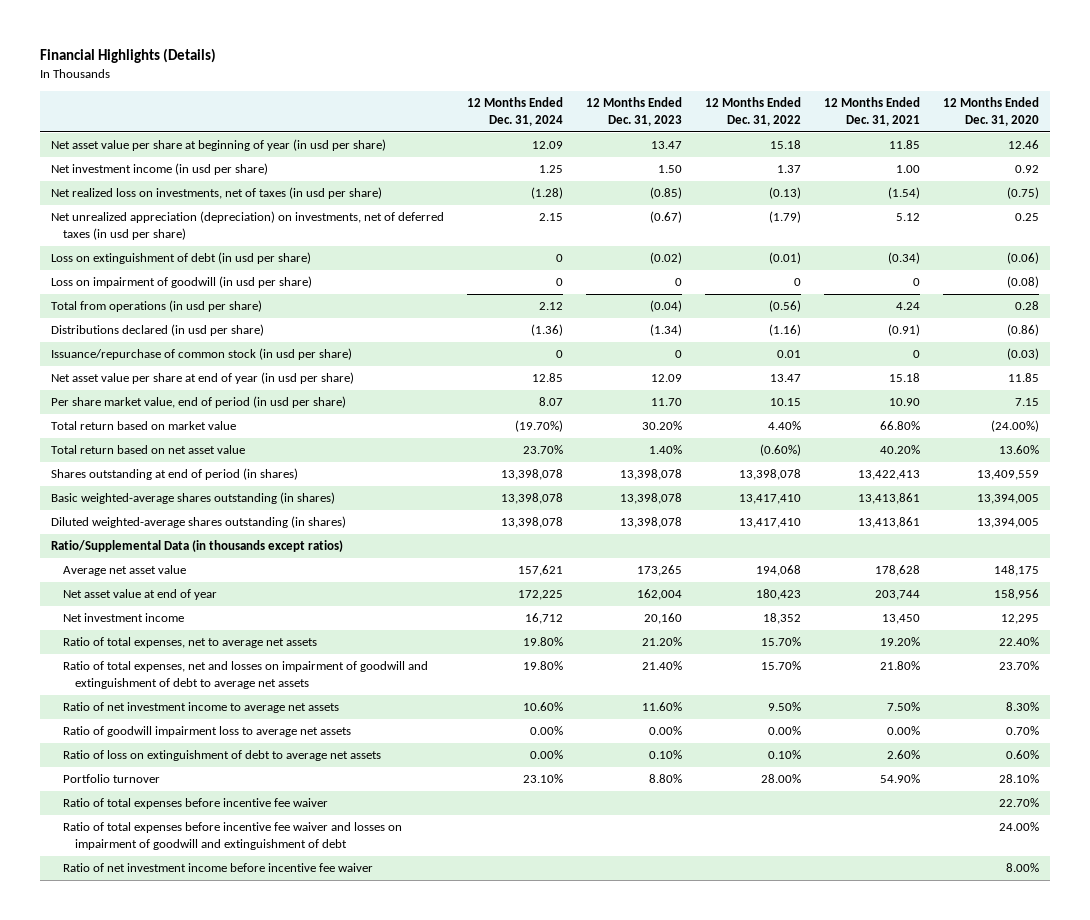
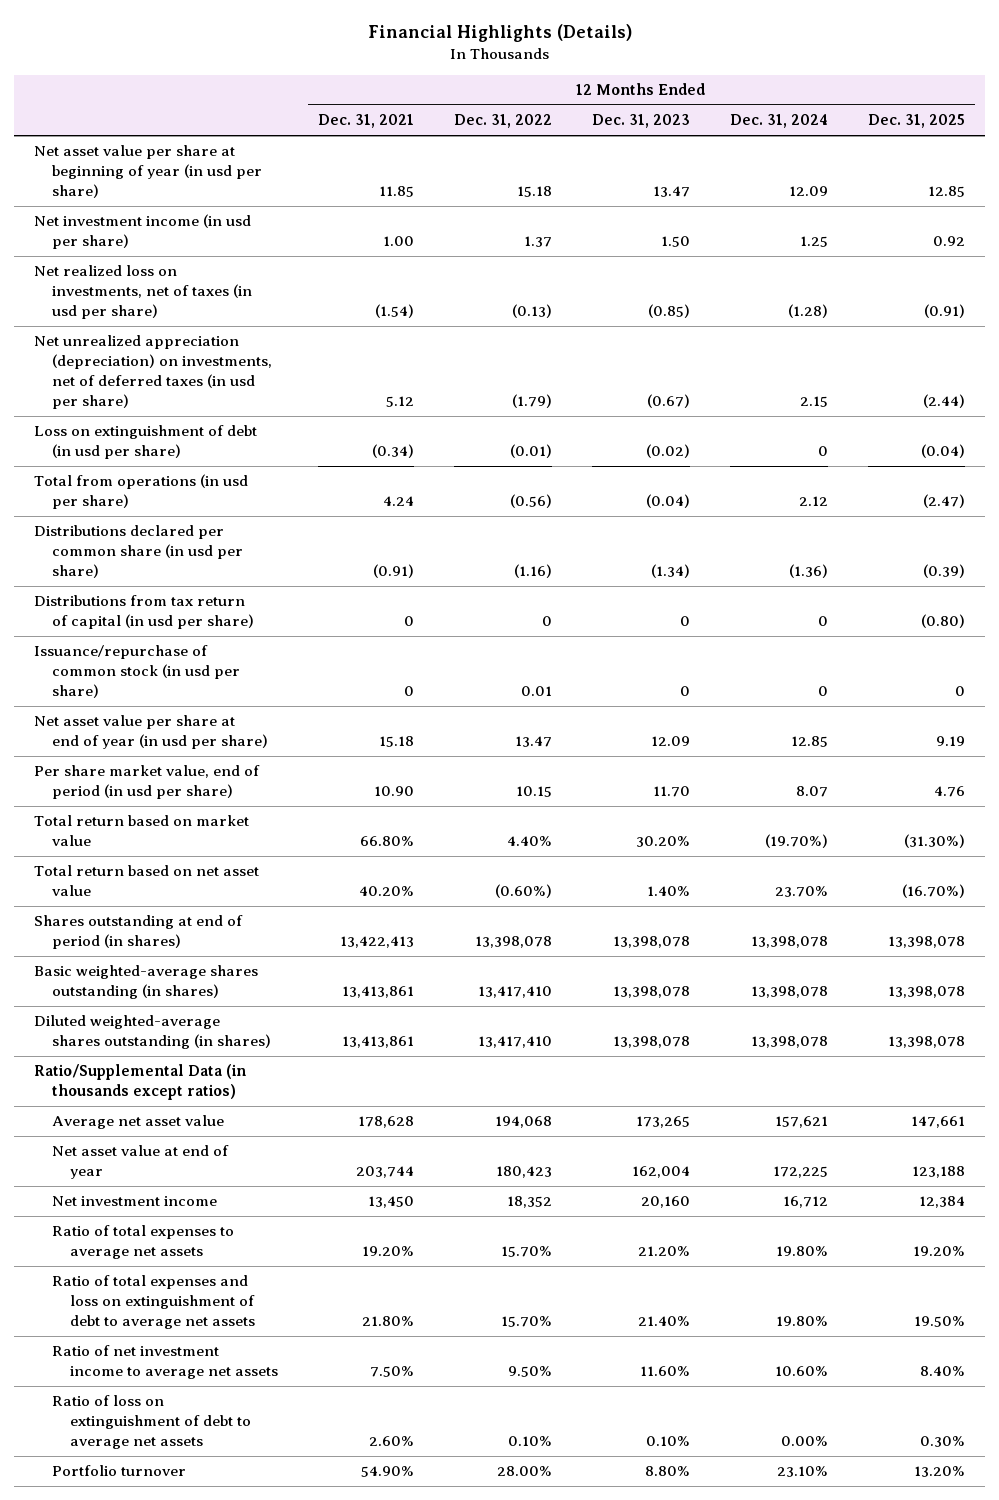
[942,97,1039,126] 12 Months Ended Dec. 31, 2020 -> none
none -> [867,114,965,129] Dec. 31, 2025
[51,276,313,289] Loss on impairment of goodwill (in usd per share) -> none
[51,324,265,337] Distributions declared (in usd per share) -> [34,525,244,579] Distributions declared per common share (in usd per share)
none -> [34,595,255,630] Distributions from tax return of capital (in usd per share)
[63,637,318,649] Ratio of total expenses, net to average net assets -> [52,1225,235,1260] Ratio of total expenses to average net assets
[63,661,429,689] Ratio of total expenses, net and losses on impairment of goodwill and extinguishment of debt to average net assets -> [52,1275,255,1330] Ratio of total expenses and loss on extinguishment of debt to average net assets
[63,726,352,738] Ratio of goodwill impairment loss to average net assets -> none
[63,798,329,810] Ratio of total expenses before incentive fee waiver -> none
[63,822,403,850] Ratio of total expenses before incentive fee waiver and losses on impairment of goodwill and extinguishment of debt -> none
[63,863,374,873] Ratio of net investment income before incentive fee waiver -> none

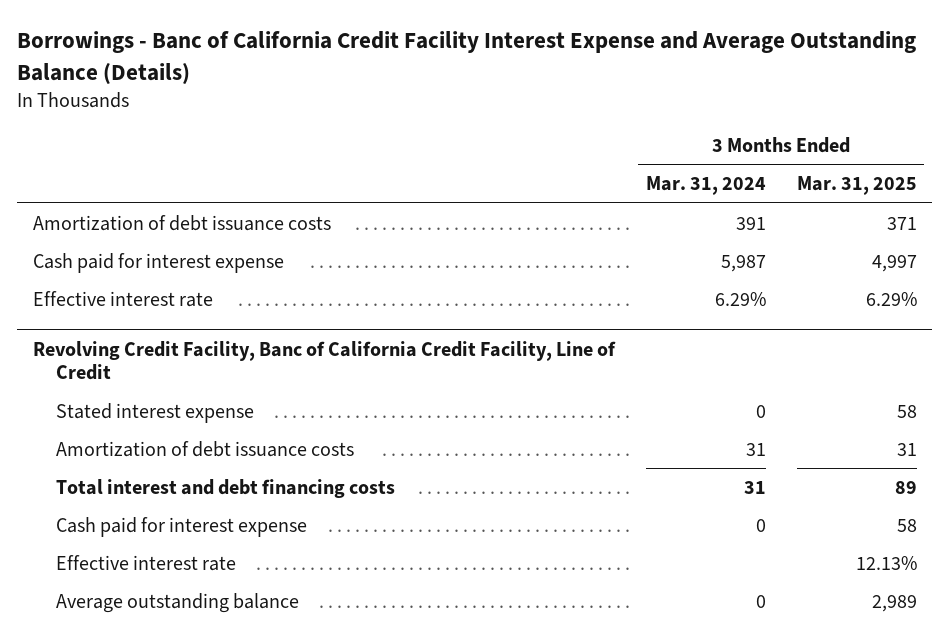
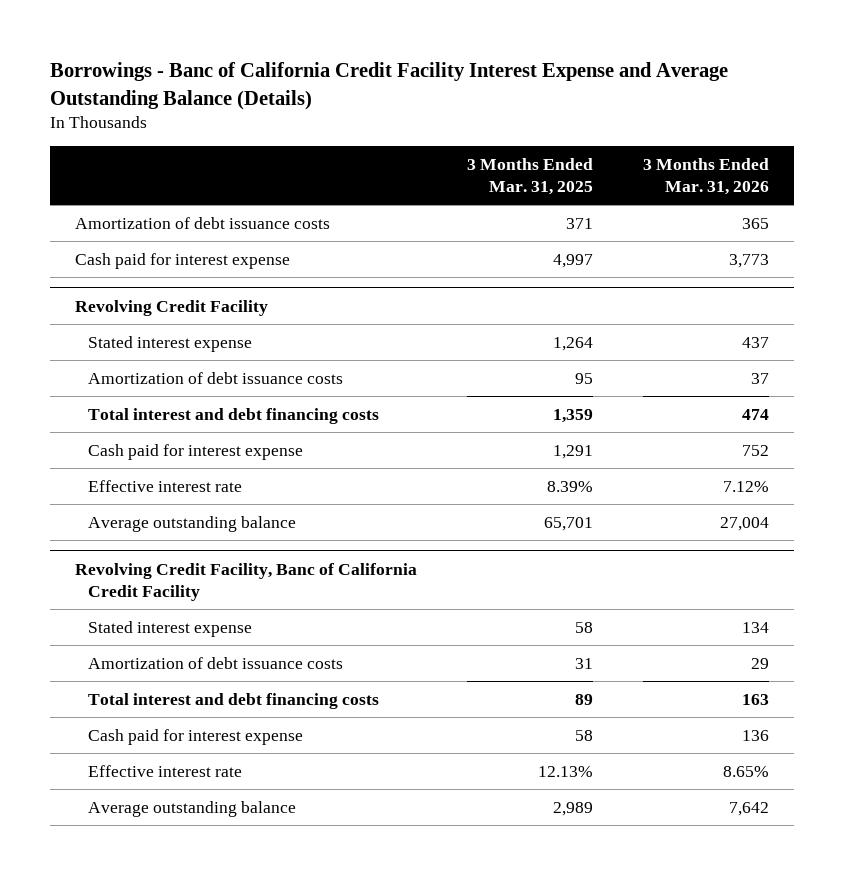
[645,176,766,196] Mar. 31, 2024 -> none
none -> [642,157,769,195] 3 Months Ended Mar. 31, 2026
none -> [74,299,268,316] Revolving Credit Facility
none -> [88,335,253,352] Stated interest expense
none -> [88,371,344,384] Amortization of debt issuance costs
none -> [88,407,380,424] Total interest and debt financing costs
none -> [88,443,304,460] Cash paid for interest expense
[865,291,917,306] 6.29% -> [546,480,593,492] 8.39%
none -> [88,515,297,532] Average outstanding balance
[32,340,616,381] Revolving Credit Facility, Banc of California Credit Facility, Line of Credit -> [74,562,417,601] Revolving Credit Facility, Banc of California Credit Facility

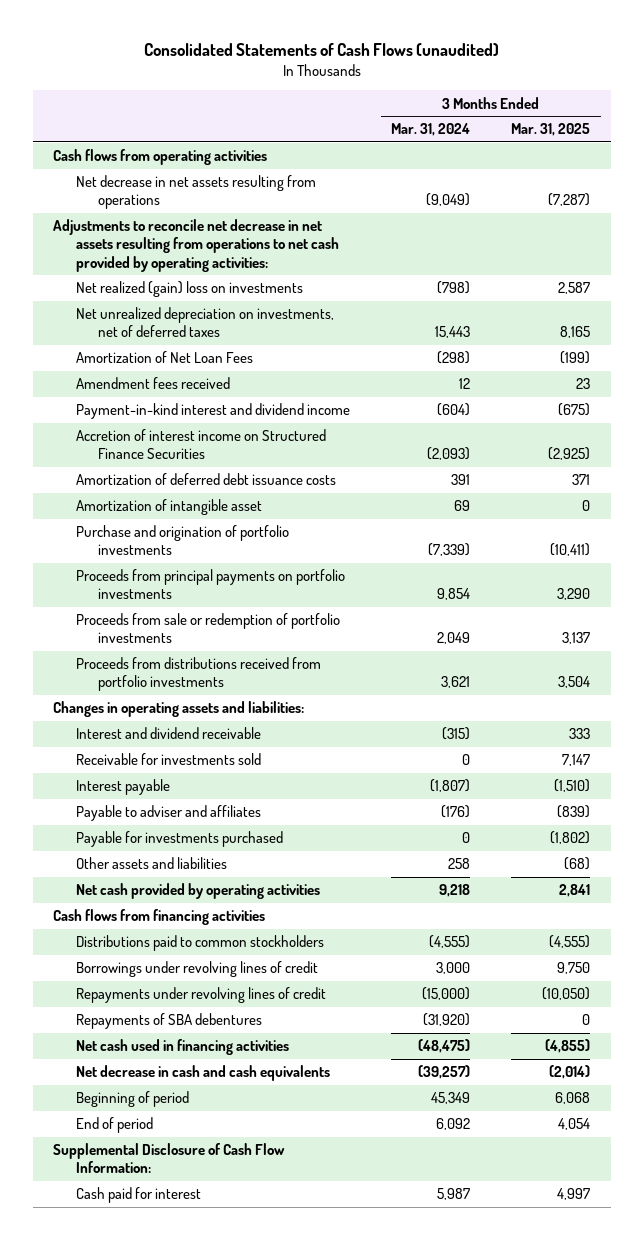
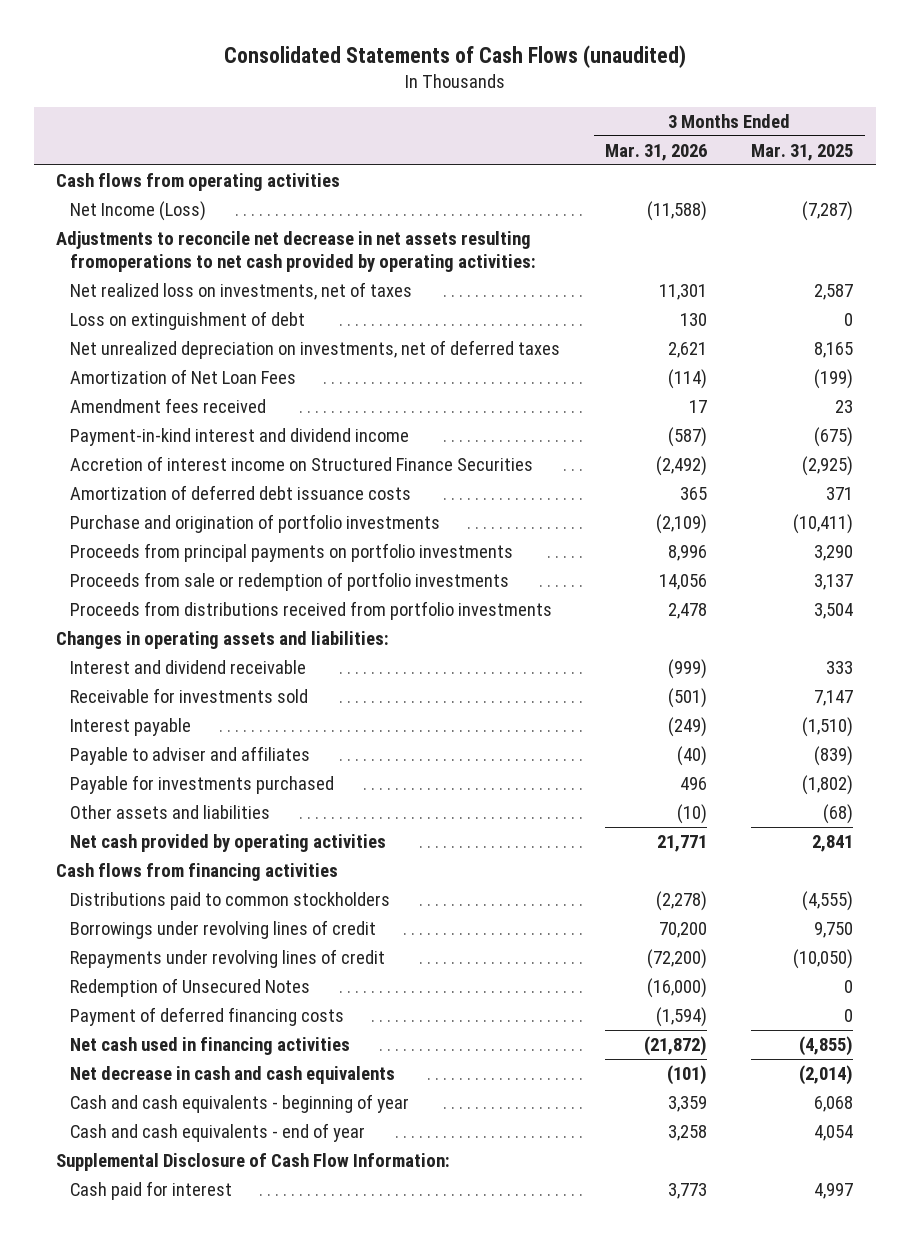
[391,123,471,137] Mar. 31, 2024 -> none
none -> [604,143,707,161] Mar. 31, 2026
[75,175,316,210] Net decrease in net assets resulting from operations -> [70,201,207,222] Net Income (Loss)
[53,219,339,272] Adjustments to reconcile net decrease in net assets resulting from operations to net cash provided by operating activities: -> [55,231,537,272] Adjustments to reconcile net decrease in net assets resulting fromoperations to net cash provided by operating activities:
[75,281,303,298] Net realized (gain) loss on investments -> [70,282,413,301] Net realized loss on investments, net of taxes
none -> [70,311,306,331] Loss on extinguishment of debt
[75,499,262,516] Amortization of intangible asset -> none
[75,1013,262,1030] Repayments of SBA debentures -> none
none -> [70,978,311,998] Redemption of Unsecured Notes
none -> [70,1007,345,1027] Payment of deferred financing costs
[75,1091,189,1108] Beginning of period -> [70,1094,410,1114] Cash and cash equivalents - beginning of year
[75,1117,153,1134] End of period -> [70,1123,366,1143] Cash and cash equivalents - end of year

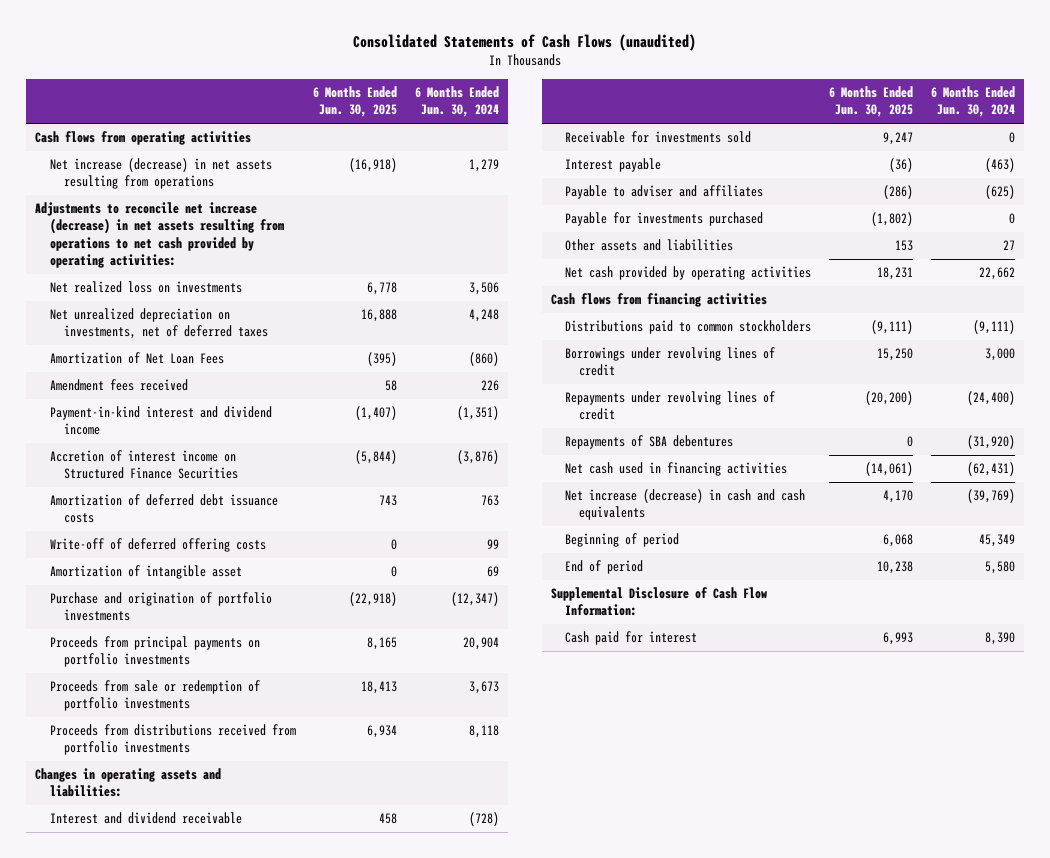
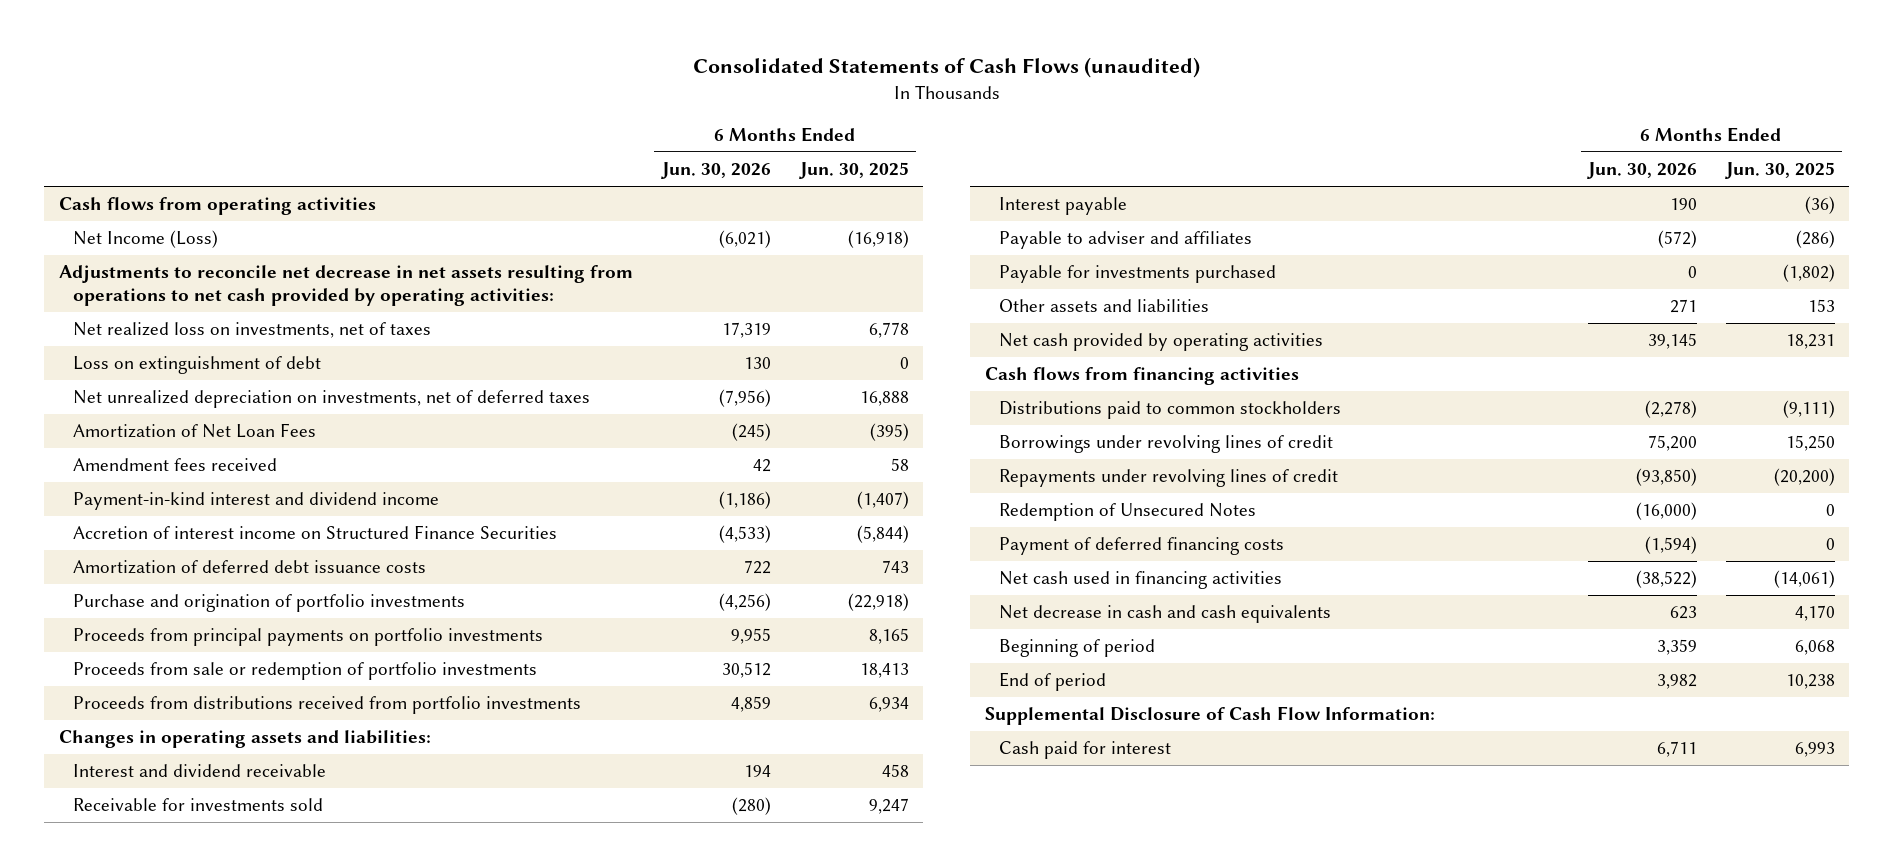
[415,86,500,118] 6 Months Ended Jun. 30, 2024 -> none
none -> [660,162,771,180] Jun. 30, 2026
[49,158,272,190] Net increase (decrease) in net assets resulting from operations -> [72,230,218,249] Net Income (Loss)
[35,202,284,268] Adjustments to reconcile net increase (decrease) in net assets resulting from operations to net cash provided by operating activities: -> [58,265,633,307] Adjustments to reconcile net decrease in net assets resulting from operations to net cash provided by operating activities:
[49,281,242,294] Net realized loss on investments -> [72,322,431,339] Net realized loss on investments, net of taxes
none -> [72,356,321,375] Loss on extinguishment of debt
[49,538,266,553] Write-off of deferred offering costs -> none
[49,565,242,580] Amortization of intangible asset -> none
[565,435,734,450] Repayments of SBA debentures -> none
none -> [998,503,1256,522] Redemption of Unsecured Notes
none -> [998,537,1284,556] Payment of deferred financing costs
[565,489,806,521] Net increase (decrease) in cash and cash equivalents -> [998,605,1331,624] Net decrease in cash and cash equivalents

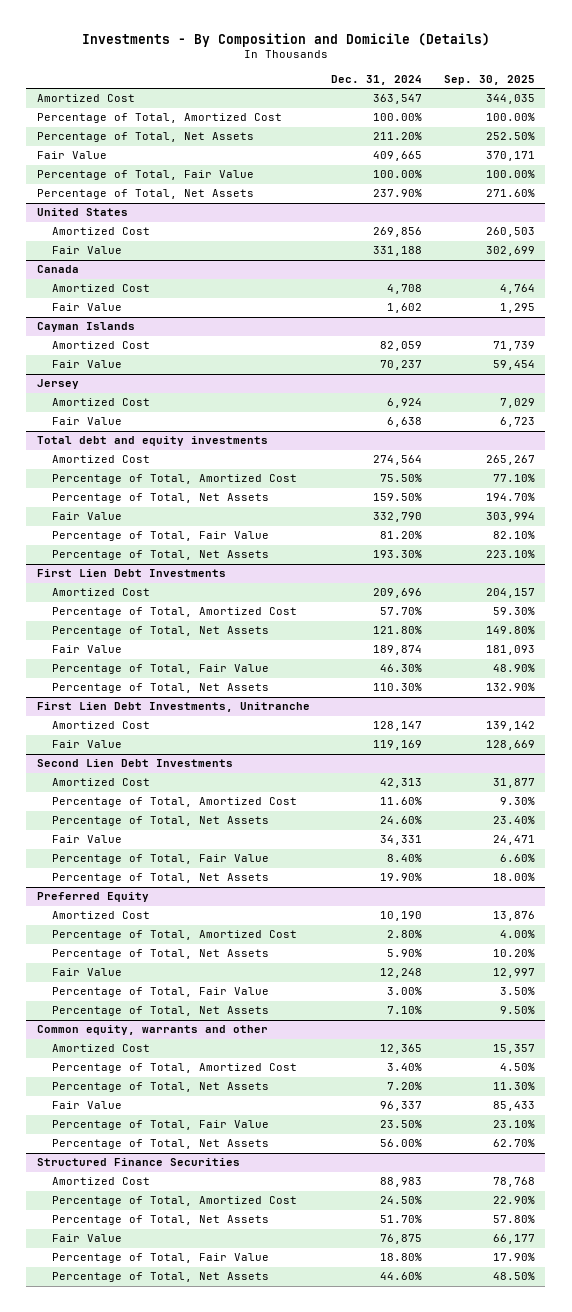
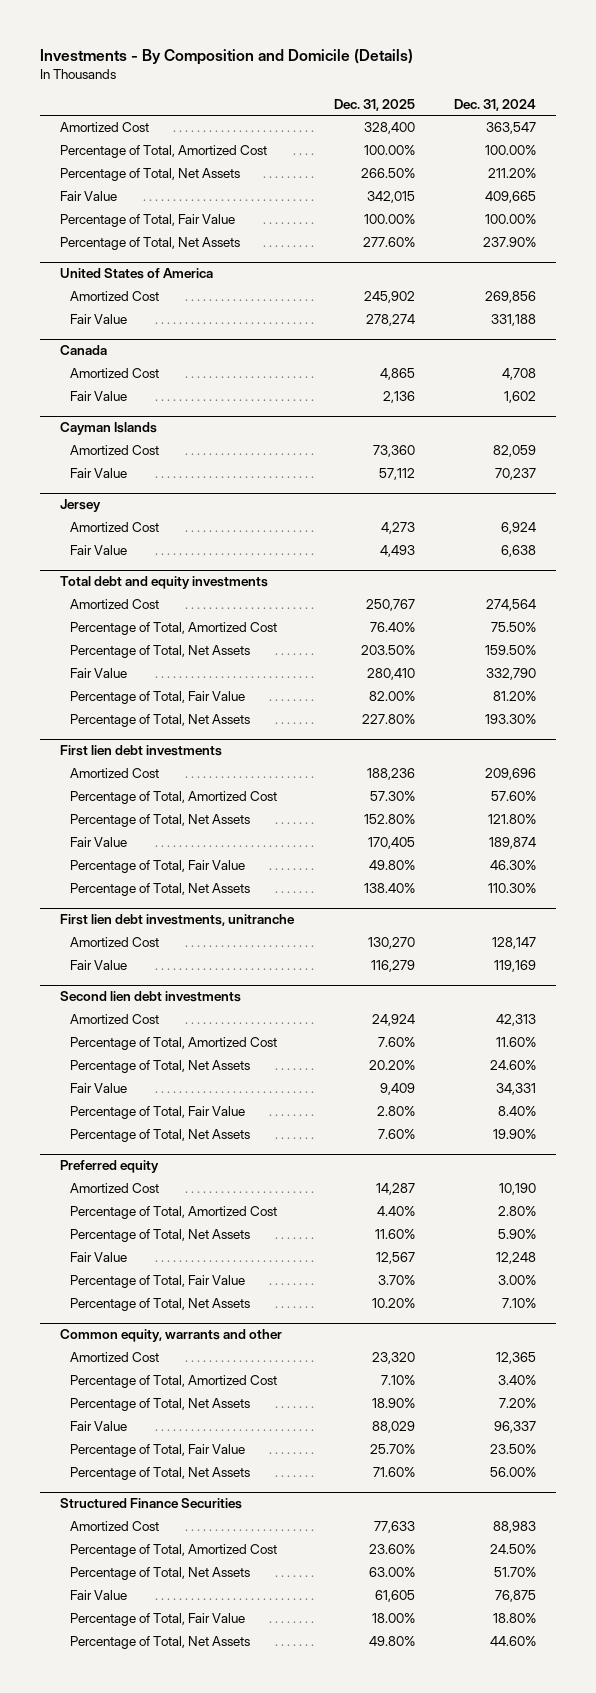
[443,75,535,86] Sep. 30, 2025 -> none
none -> [333,98,415,111] Dec. 31, 2025
[37,208,129,217] United States -> [60,268,214,280] United States of America
[37,569,227,578] First Lien Debt Investments -> [60,745,223,757] First lien debt investments
[380,607,423,616] 57.70% -> [491,791,537,802] 57.60%
[37,702,311,713] First Lien Debt Investments, Unitranche -> [60,914,296,927] First lien debt investments, unitranche
[37,759,234,768] Second Lien Debt Investments -> [60,991,242,1003] Second lien debt investments
[37,892,150,903] Preferred Equity -> [60,1160,160,1174] Preferred equity

